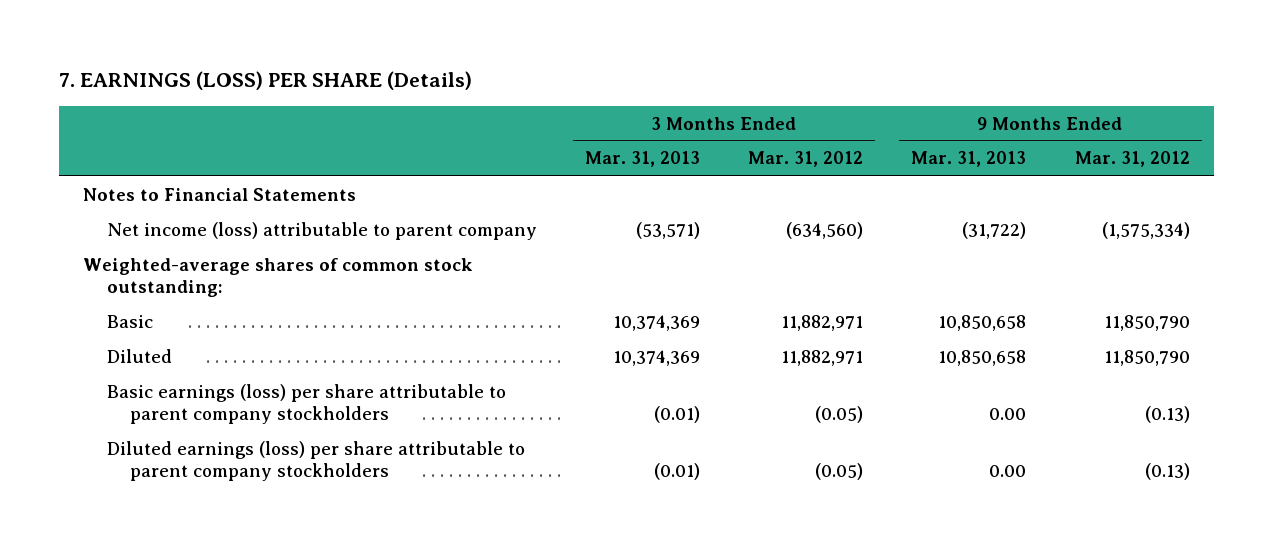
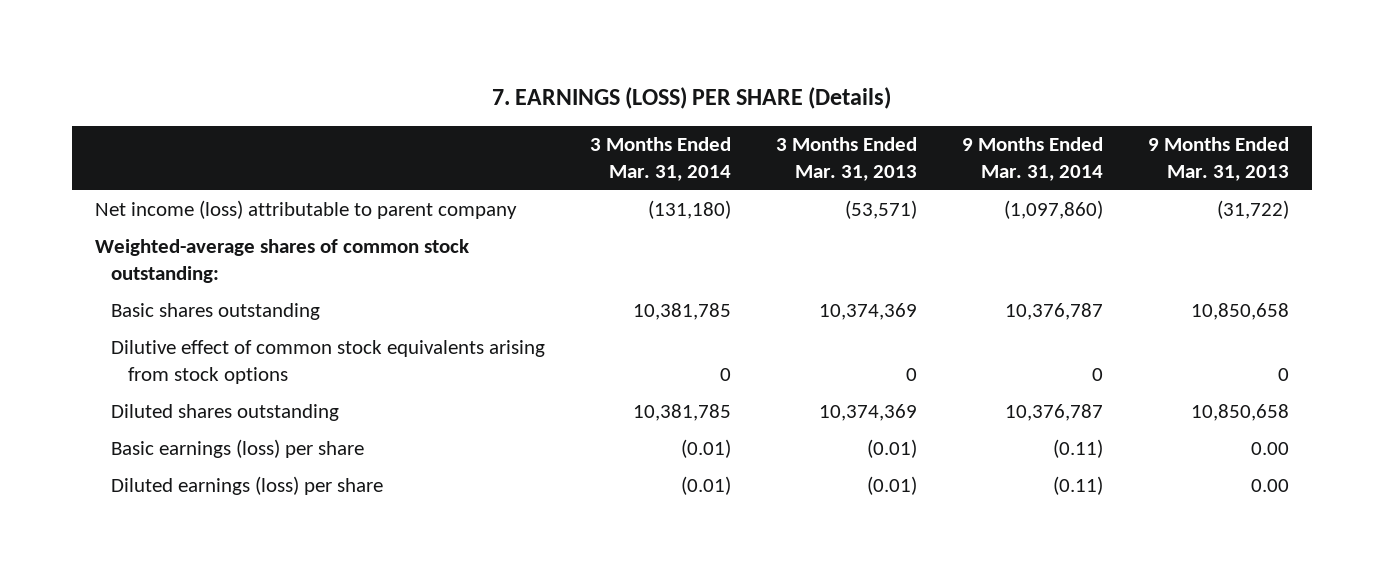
[748,151,864,168] Mar. 31, 2012 -> none
[1074,151,1190,168] Mar. 31, 2012 -> none
none -> [590,137,732,182] 3 Months Ended Mar. 31, 2014
none -> [962,137,1104,182] 9 Months Ended Mar. 31, 2014
[82,187,356,201] Notes to Financial Statements -> none
[106,314,153,328] Basic -> [111,303,321,321] Basic shares outstanding
none -> [111,340,546,385] Dilutive effect of common stock equivalents arising from stock options
[106,348,172,363] Diluted -> [111,404,340,422] Diluted shares outstanding
[106,383,506,424] Basic earnings (loss) per share attributable to parent company stockholders -> [111,439,365,459] Basic earnings (loss) per share
[106,440,525,481] Diluted earnings (loss) per share attributable to parent company stockholders -> [111,476,384,496] Diluted earnings (loss) per share

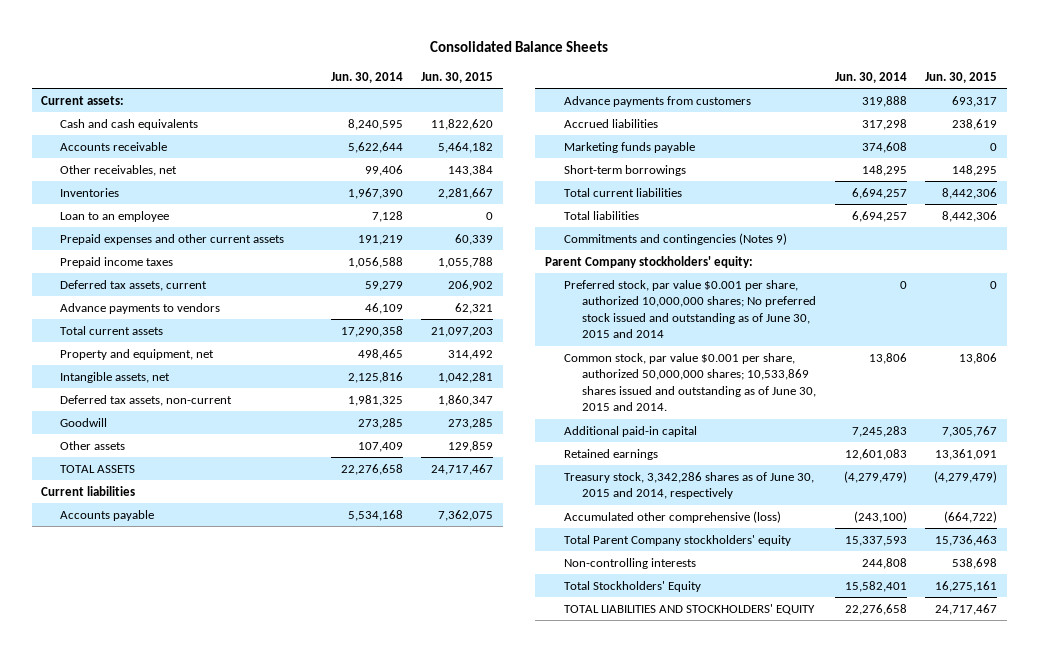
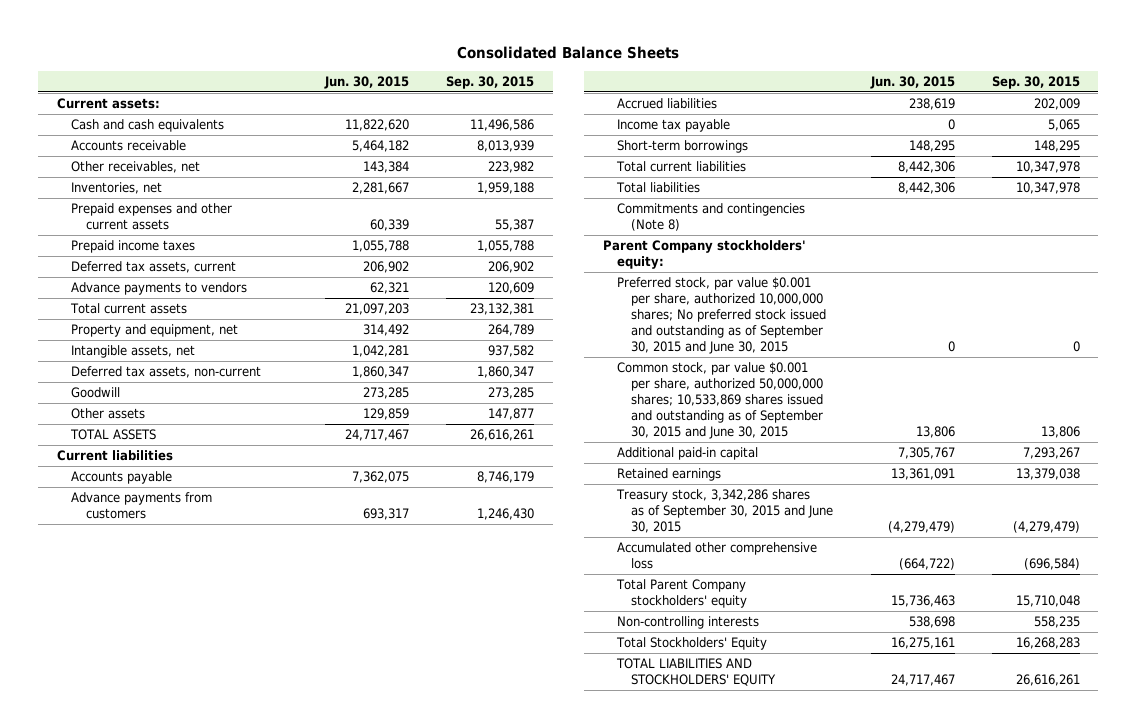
[330,71,403,83] Jun. 30, 2014 -> none
none -> [446,75,535,89] Sep. 30, 2015
[59,210,169,222] Loan to an employee -> none
[59,187,119,197] Inventories -> [71,182,163,195] Inventories, net
[563,141,695,153] Marketing funds payable -> none
none -> [617,119,731,133] Income tax payable
[563,232,787,245] Commitments and contingencies (Notes 9) -> [617,203,806,231] Commitments and contingencies (Note 8)
[563,279,817,339] Preferred stock, par value $0.001 per share, authorized 10,000,000 shares; No preferred stock issued and outstanding as of June 30, 2015 and 2014 -> [617,277,827,354] Preferred stock, par value $0.001 per share, authorized 10,000,000 shares; No preferred stock issued and outstanding as of September 30, 2015 and June 30, 2015
[563,352,817,412] Common stock, par value $0.001 per share, authorized 50,000,000 shares; 10,533,869 shares issued and outstanding as of June 30, 2015 and 2014. -> [617,362,824,439] Common stock, par value $0.001 per share, authorized 50,000,000 shares; 10,533,869 shares issued and outstanding as of September 30, 2015 and June 30, 2015
[563,471,814,500] Treasury stock, 3,342,286 shares as of June 30, 2015 and 2014, respectively -> [616,489,834,533] Treasury stock, 3,342,286 shares as of September 30, 2015 and June 30, 2015
[563,510,781,523] Accumulated other comprehensive (loss) -> [617,542,818,569] Accumulated other comprehensive loss

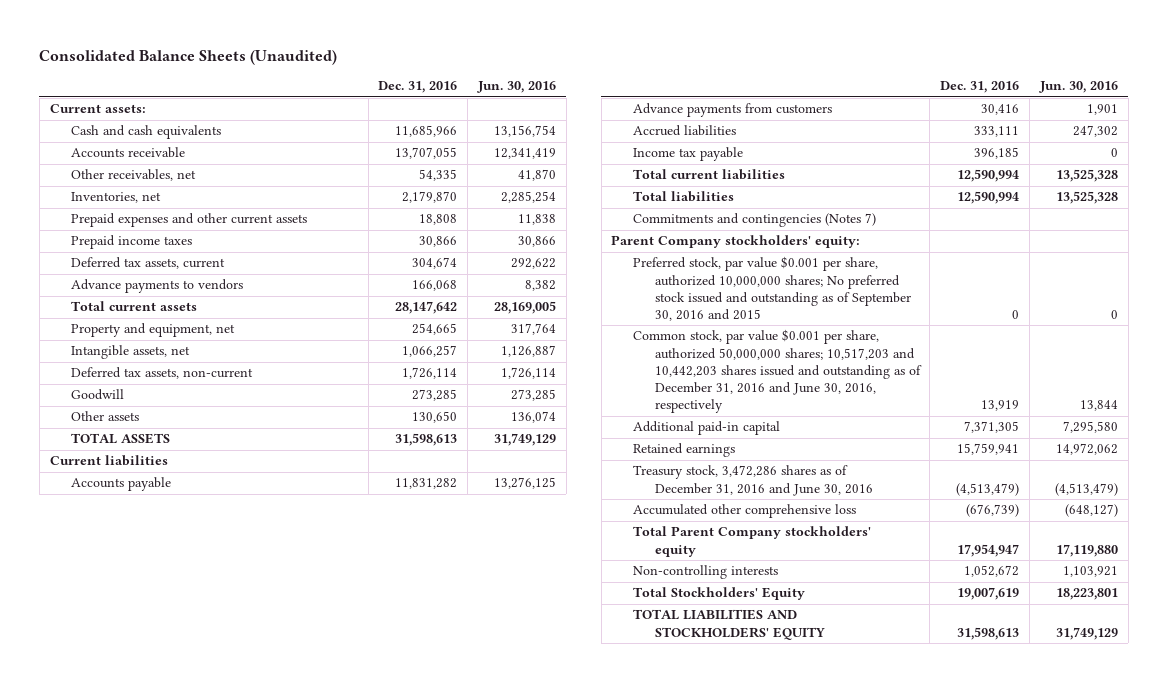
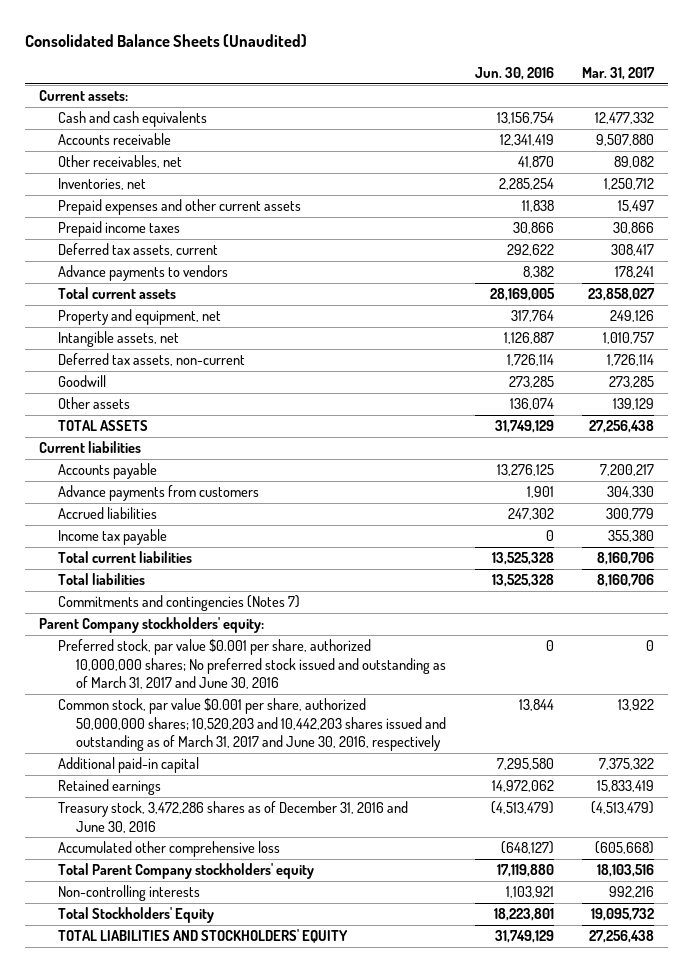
[378,81,458,94] Dec. 31, 2016 -> none
none -> [582,66,656,80] Mar. 31, 2017
[632,256,911,321] Preferred stock, par value $0.001 per share, authorized 10,000,000 shares; No preferred stock issued and outstanding as of September 30, 2016 and 2015 -> [57,639,447,689] Preferred stock, par value $0.001 per share, authorized 10,000,000 shares; No preferred stock issued and outstanding as of March 31, 2017 and June 30, 2016
[632,329,922,414] Common stock, par value $0.001 per share, authorized 50,000,000 shares; 10,517,203 and 10,442,203 shares issued and outstanding as of December 31, 2016 and June 30, 2016, respectively -> [57,698,447,751] Common stock, par value $0.001 per share, authorized 50,000,000 shares; 10,520,203 and 10,442,203 shares issued and outstanding as of March 31, 2017 and June 30, 2016, respectively

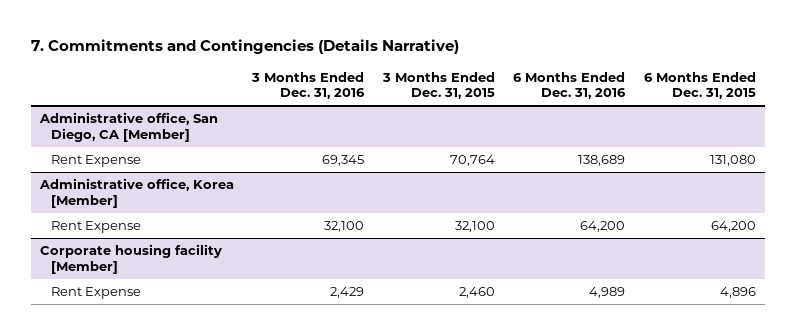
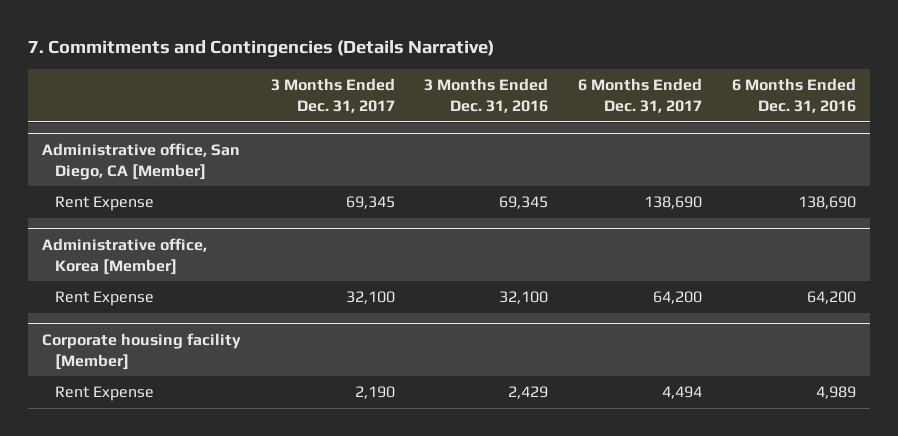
[381,71,495,100] 3 Months Ended Dec. 31, 2015 -> none
[643,71,756,100] 6 Months Ended Dec. 31, 2015 -> none
none -> [270,78,395,114] 3 Months Ended Dec. 31, 2017
none -> [578,78,703,114] 6 Months Ended Dec. 31, 2017
[578,155,626,167] 138,689 -> [797,196,856,210] 138,690

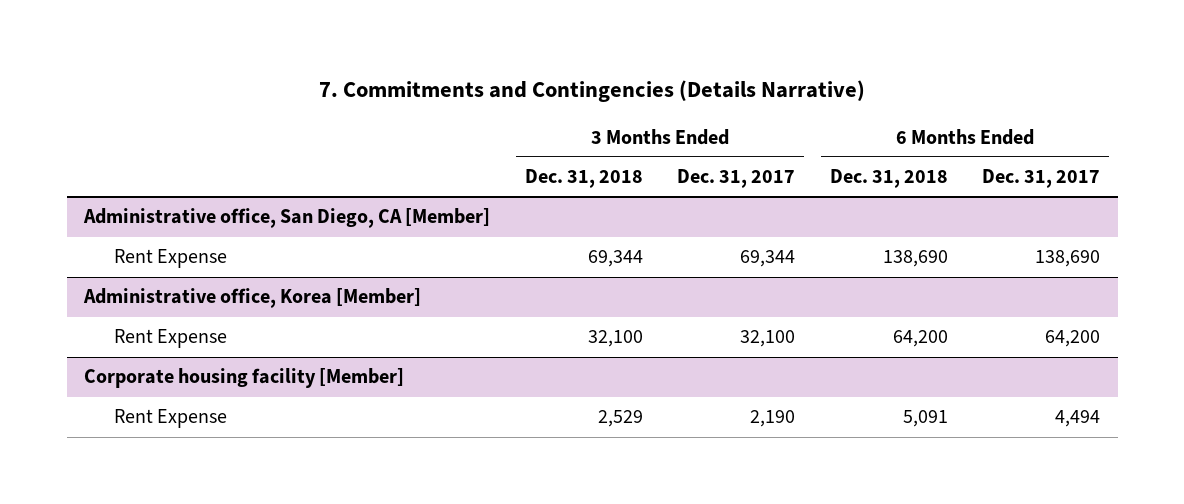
[424,78,549,114] 3 Months Ended Dec. 31, 2016 -> none
[731,78,856,114] 6 Months Ended Dec. 31, 2016 -> none
none -> [524,169,643,189] Dec. 31, 2018
none -> [829,169,948,189] Dec. 31, 2018
[345,196,395,210] 69,345 -> [740,250,796,268] 69,344

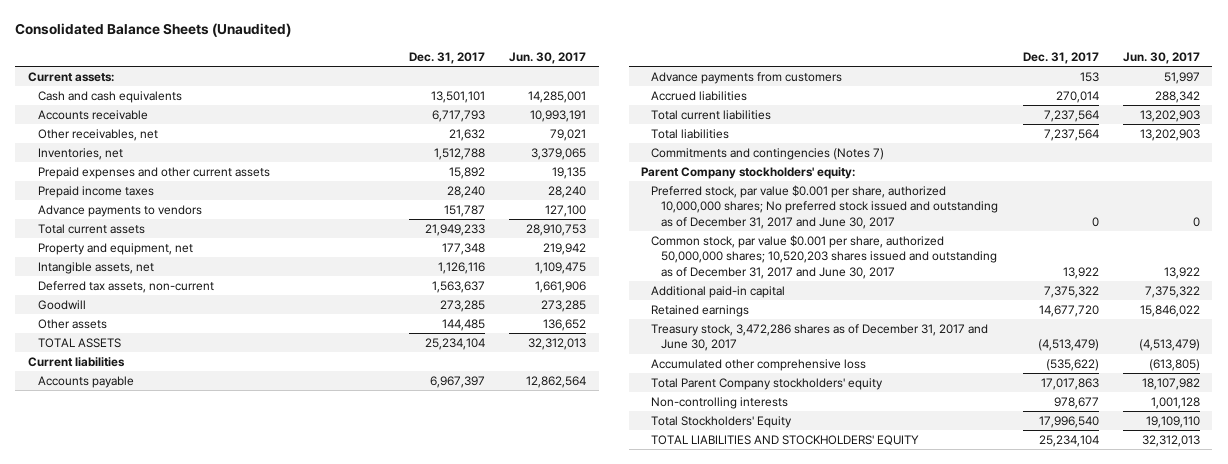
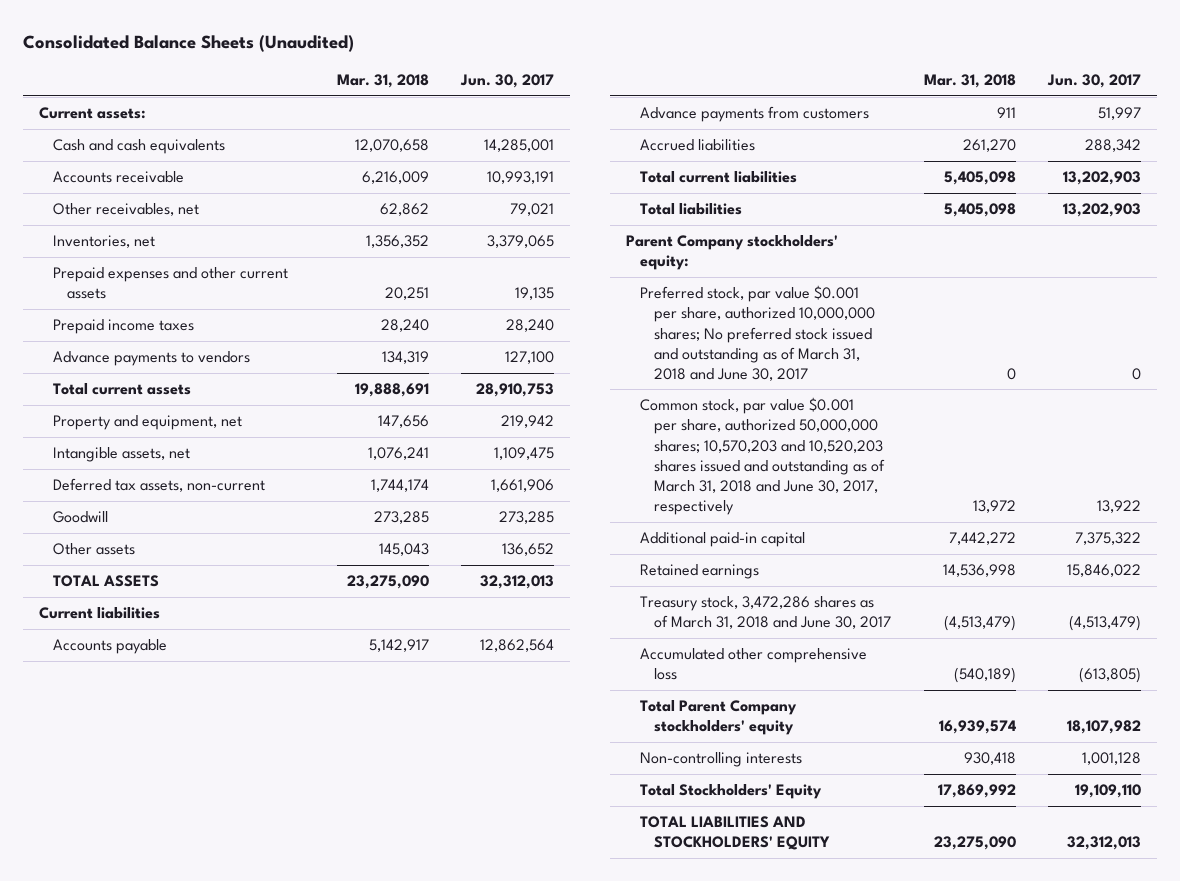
[409,51,486,64] Dec. 31, 2017 -> none
none -> [336,74,429,89] Mar. 31, 2018
[651,148,885,161] Commitments and contingencies (Notes 7) -> none
[651,185,999,229] Preferred stock, par value $0.001 per share, authorized 10,000,000 shares; No preferred stock issued and outstanding as of December 31, 2017 and June 30, 2017 -> [640,285,876,381] Preferred stock, par value $0.001 per share, authorized 10,000,000 shares; No preferred stock issued and outstanding as of March 31, 2018 and June 30, 2017
[651,235,998,279] Common stock, par value $0.001 per share, authorized 50,000,000 shares; 10,520,203 shares issued and outstanding as of December 31, 2017 and June 30, 2017 -> [640,397,886,516] Common stock, par value $0.001 per share, authorized 50,000,000 shares; 10,570,203 and 10,520,203 shares issued and outstanding as of March 31, 2018 and June 30, 2017, respectively
[651,324,989,352] Treasury stock, 3,472,286 shares as of December 31, 2017 and June 30, 2017 -> [640,596,892,630] Treasury stock, 3,472,286 shares as of March 31, 2018 and June 30, 2017

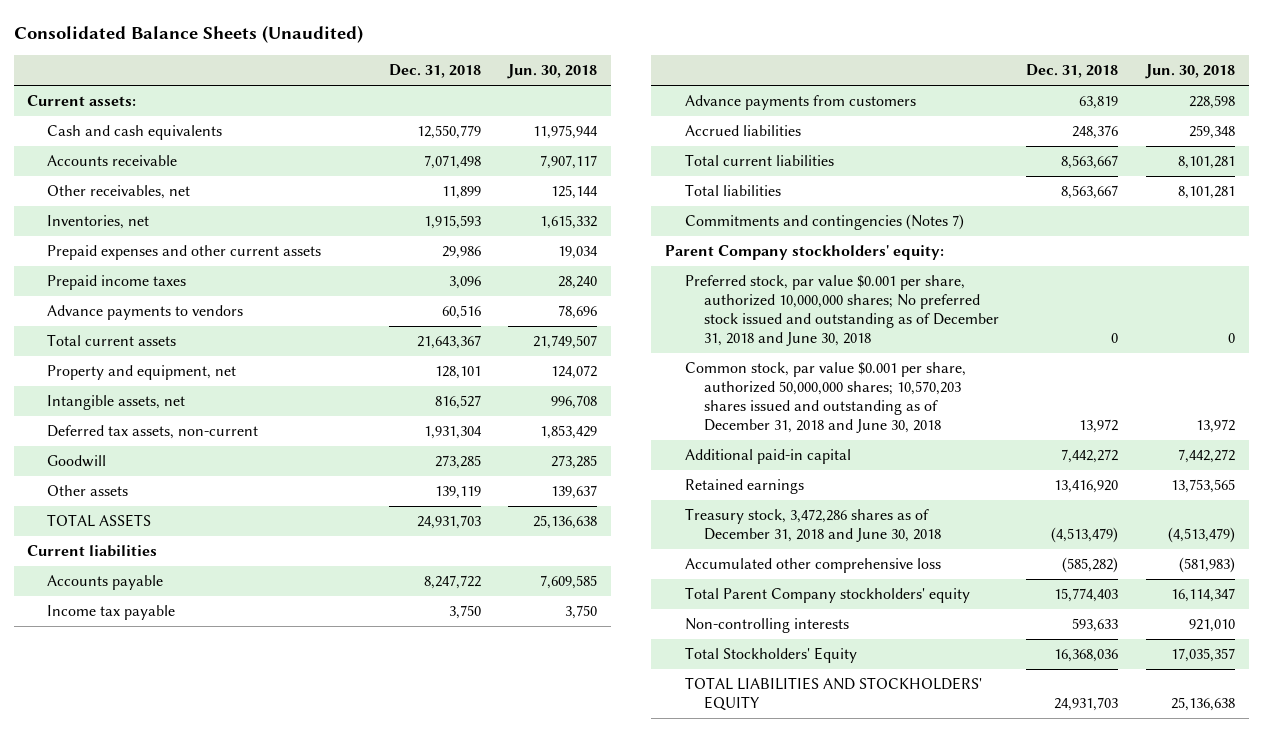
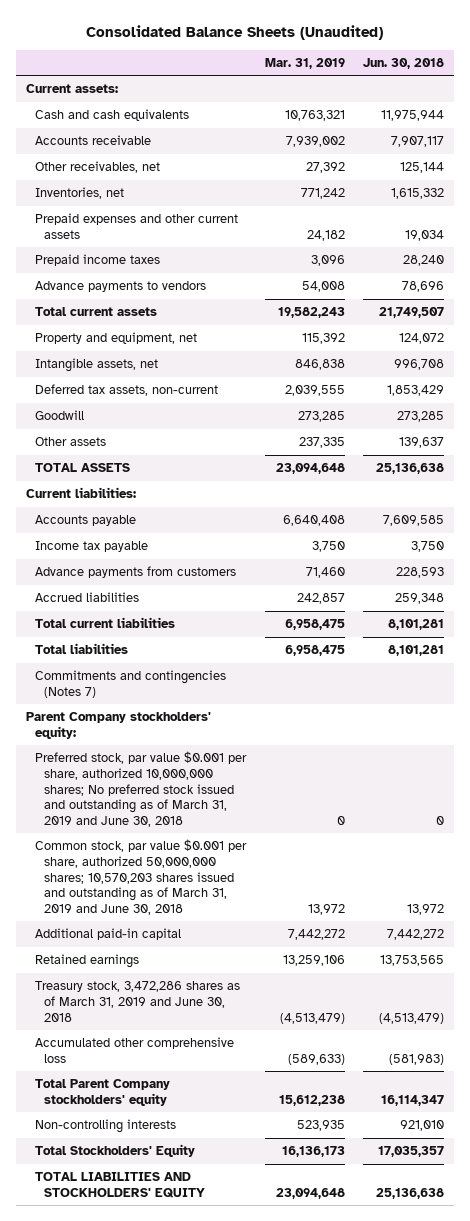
[388,64,481,79] Dec. 31, 2018 -> none
none -> [264,57,345,69] Mar. 31, 2019
[27,545,158,558] Current liabilities -> [25,487,136,499] Current liabilities:
[1188,95,1235,110] 228,598 -> [396,567,445,579] 228,593
[684,275,1000,347] Preferred stock, par value $0.001 per share, authorized 10,000,000 shares; No preferred stock issued and outstanding as of December 31, 2018 and June 30, 2018 -> [35,751,248,827] Preferred stock, par value $0.001 per share, authorized 10,000,000 shares; No preferred stock issued and outstanding as of March 31, 2019 and June 30, 2018
[684,362,966,434] Common stock, par value $0.001 per share, authorized 50,000,000 shares; 10,570,203 shares issued and outstanding as of December 31, 2018 and June 30, 2018 -> [35,839,248,915] Common stock, par value $0.001 per share, authorized 50,000,000 shares; 10,570,203 shares issued and outstanding as of March 31, 2019 and June 30, 2018
[684,508,942,543] Treasury stock, 3,472,286 shares as of December 31, 2018 and June 30, 2018 -> [35,981,241,1022] Treasury stock, 3,472,286 shares as of March 31, 2019 and June 30, 2018

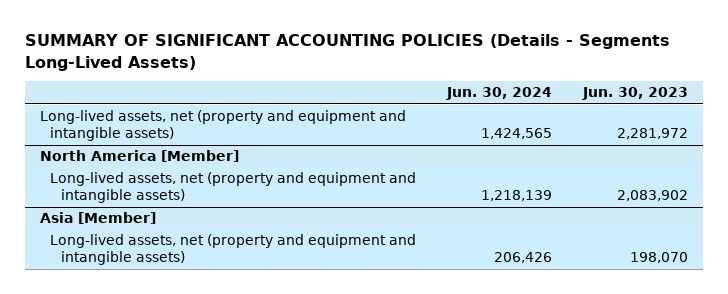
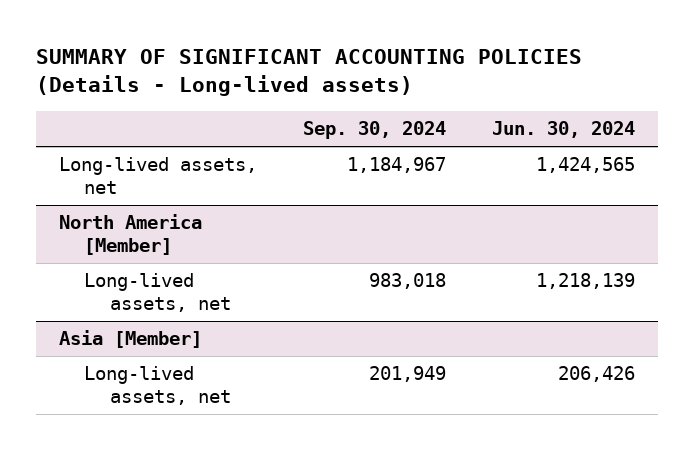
[24,34,670,71] SUMMARY OF SIGNIFICANT ACCOUNTING POLICIES (Details - Segments Long-Lived Assets) -> [35,48,582,97] SUMMARY OF SIGNIFICANT ACCOUNTING POLICIES (Details - Long-lived assets)
[581,87,688,101] Jun. 30, 2023 -> none
none -> [302,121,446,140] Sep. 30, 2024
[40,110,407,142] Long-lived assets, net (property and equipment and intangible assets) -> [58,157,257,194] Long-lived assets, net
[50,172,417,204] Long-lived assets, net (property and equipment and intangible assets) -> [84,273,232,312] Long-lived assets, net
[50,234,417,266] Long-lived assets, net (property and equipment and intangible assets) -> [84,366,232,405] Long-lived assets, net

